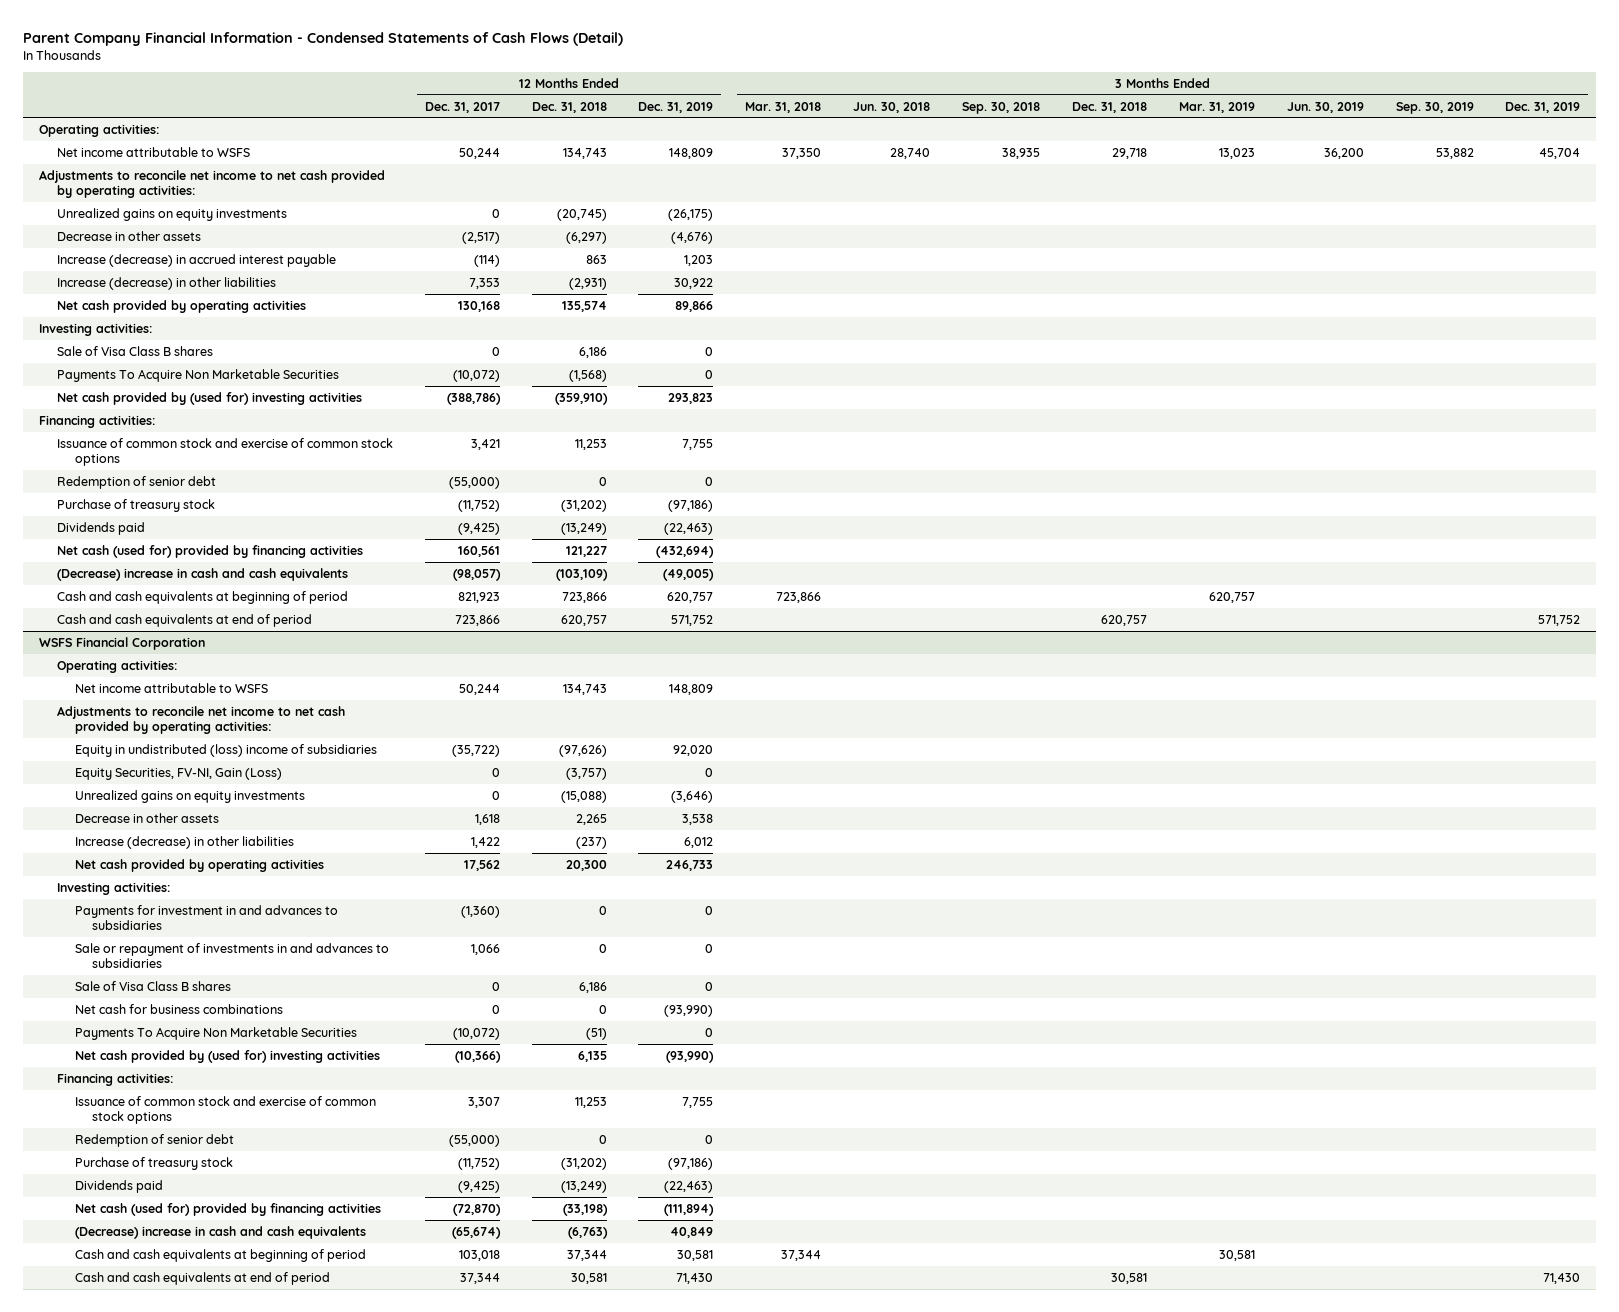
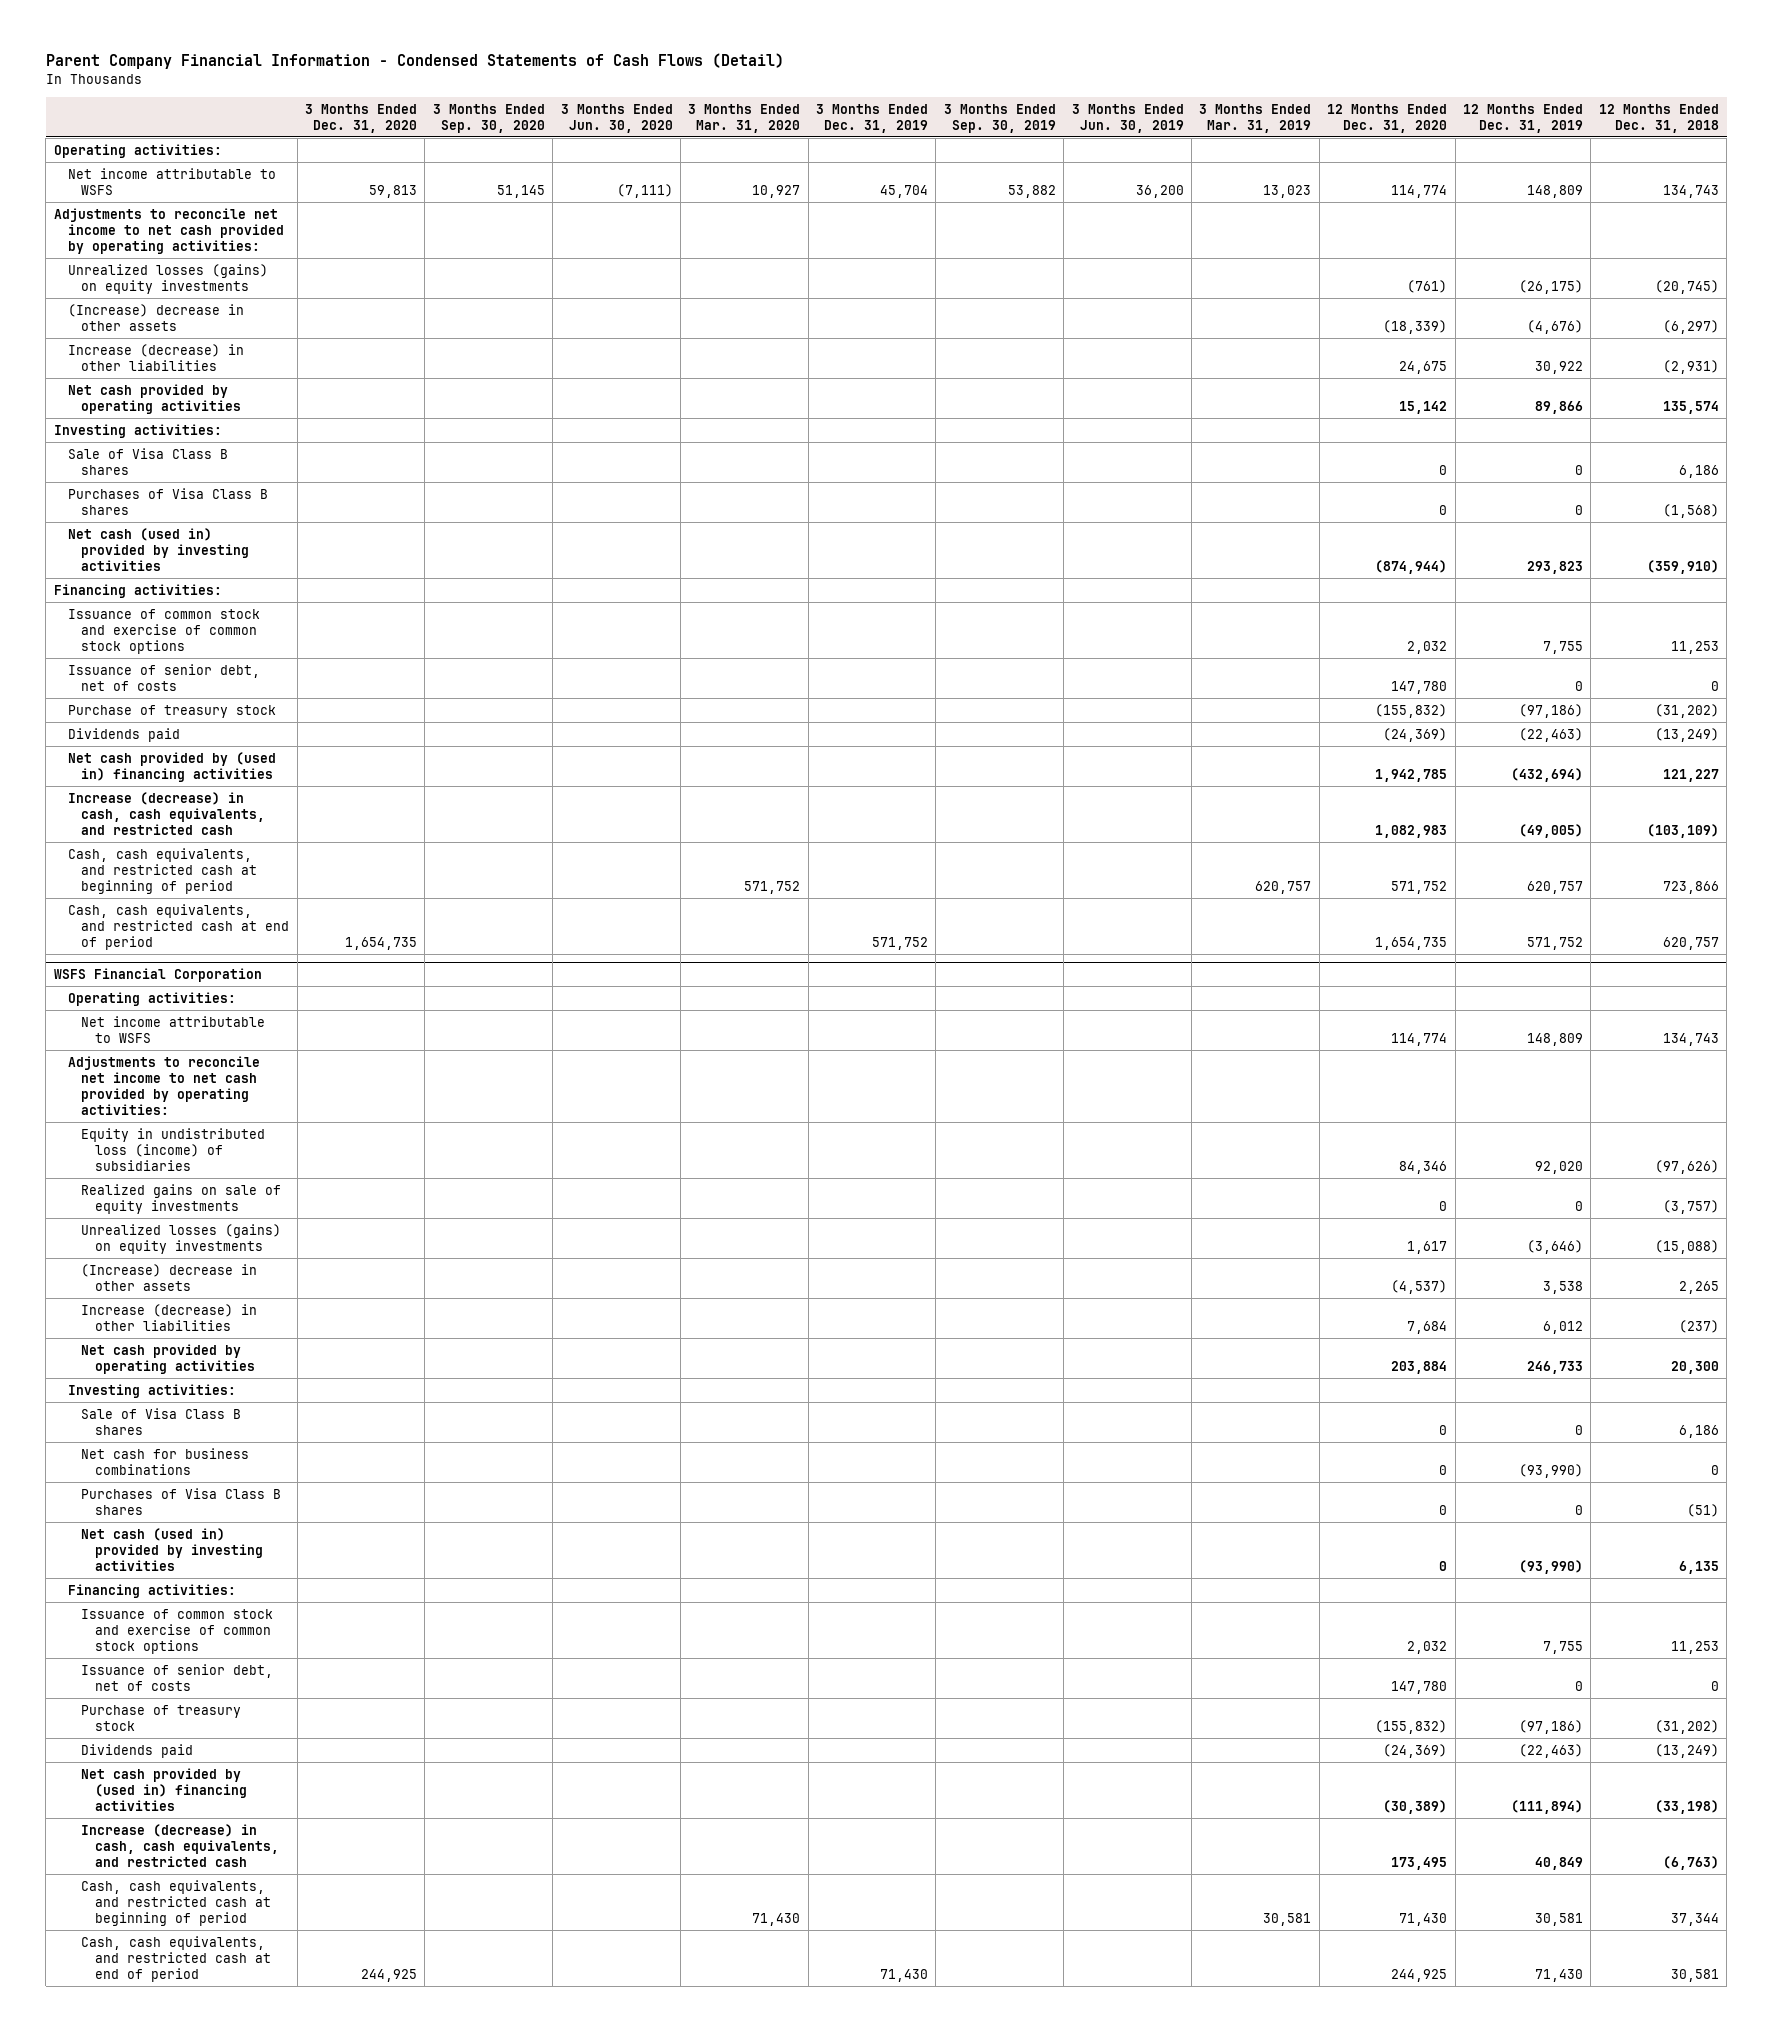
[424,101,500,113] Dec. 31, 2017 -> none
[745,101,822,113] Mar. 31, 2018 -> none
[853,101,931,113] Jun. 30, 2018 -> none
[962,101,1041,114] Sep. 30, 2018 -> none
[1071,101,1147,113] Dec. 31, 2018 -> none
none -> [305,103,418,133] 3 Months Ended Dec. 31, 2020
none -> [432,103,545,133] 3 Months Ended Sep. 30, 2020
none -> [560,103,673,133] 3 Months Ended Jun. 30, 2020
none -> [688,103,801,133] 3 Months Ended Mar. 31, 2020
none -> [1327,103,1448,133] 12 Months Ended Dec. 31, 2020
[56,253,336,267] Increase (decrease) in accrued interest payable -> none
[56,207,287,221] Unrealized gains on equity investments -> [67,263,268,294] Unrealized losses (gains) on equity investments
[56,230,201,241] Decrease in other assets -> [67,303,244,331] (Increase) decrease in other assets
[56,368,339,382] Payments To Acquire Non Marketable Securities -> [67,487,268,515] Purchases of Visa Class B shares
[56,391,362,405] Net cash provided by (used for) investing activities -> [67,527,250,571] Net cash (used in) provided by investing activities
[56,475,216,489] Redemption of senior debt -> none
none -> [67,663,260,691] Issuance of senior debt, net of costs
[56,544,363,558] Net cash (used for) provided by financing activities -> [67,751,276,782] Net cash provided by (used in) financing activities
[56,567,348,581] (Decrease) increase in cash and cash equivalents -> [67,791,266,835] Increase (decrease) in cash, cash equivalents, and restricted cash
[56,590,348,604] Cash and cash equivalents at beginning of period -> [67,847,258,894] Cash, cash equivalents, and restricted cash at beginning of period
[56,613,312,627] Cash and cash equivalents at end of period -> [67,903,290,950] Cash, cash equivalents, and restricted cash at end of period
[74,743,377,757] Equity in undistributed (loss) income of subsidiaries -> [81,1127,266,1171] Equity in undistributed loss (income) of subsidiaries
[74,767,282,780] Equity Securities, FV-NI, Gain (Loss) -> [81,1183,282,1214] Realized gains on sale of equity investments
[74,789,305,803] Unrealized gains on equity investments -> [81,1223,282,1254] Unrealized losses (gains) on equity investments
[74,812,219,823] Decrease in other assets -> [81,1263,258,1291] (Increase) decrease in other assets
[74,904,338,931] Payments for investment in and advances to subsidiaries -> none
[74,942,389,969] Sale or repayment of investments in and advances to subsidiaries -> none
[74,1026,357,1040] Payments To Acquire Non Marketable Securities -> none
none -> [81,1487,282,1515] Purchases of Visa Class B shares
[74,1049,380,1063] Net cash provided by (used for) investing activities -> [81,1527,264,1571] Net cash (used in) provided by investing activities
[74,1133,234,1147] Redemption of senior debt -> none
none -> [81,1663,274,1691] Issuance of senior debt, net of costs
[74,1202,381,1216] Net cash (used for) provided by financing activities -> [81,1767,248,1811] Net cash provided by (used in) financing activities
[74,1225,366,1239] (Decrease) increase in cash and cash equivalents -> [81,1823,280,1867] Increase (decrease) in cash, cash equivalents, and restricted cash
[74,1248,366,1262] Cash and cash equivalents at beginning of period -> [81,1879,272,1926] Cash, cash equivalents, and restricted cash at beginning of period
[74,1271,330,1285] Cash and cash equivalents at end of period -> [81,1935,272,1982] Cash, cash equivalents, and restricted cash at end of period

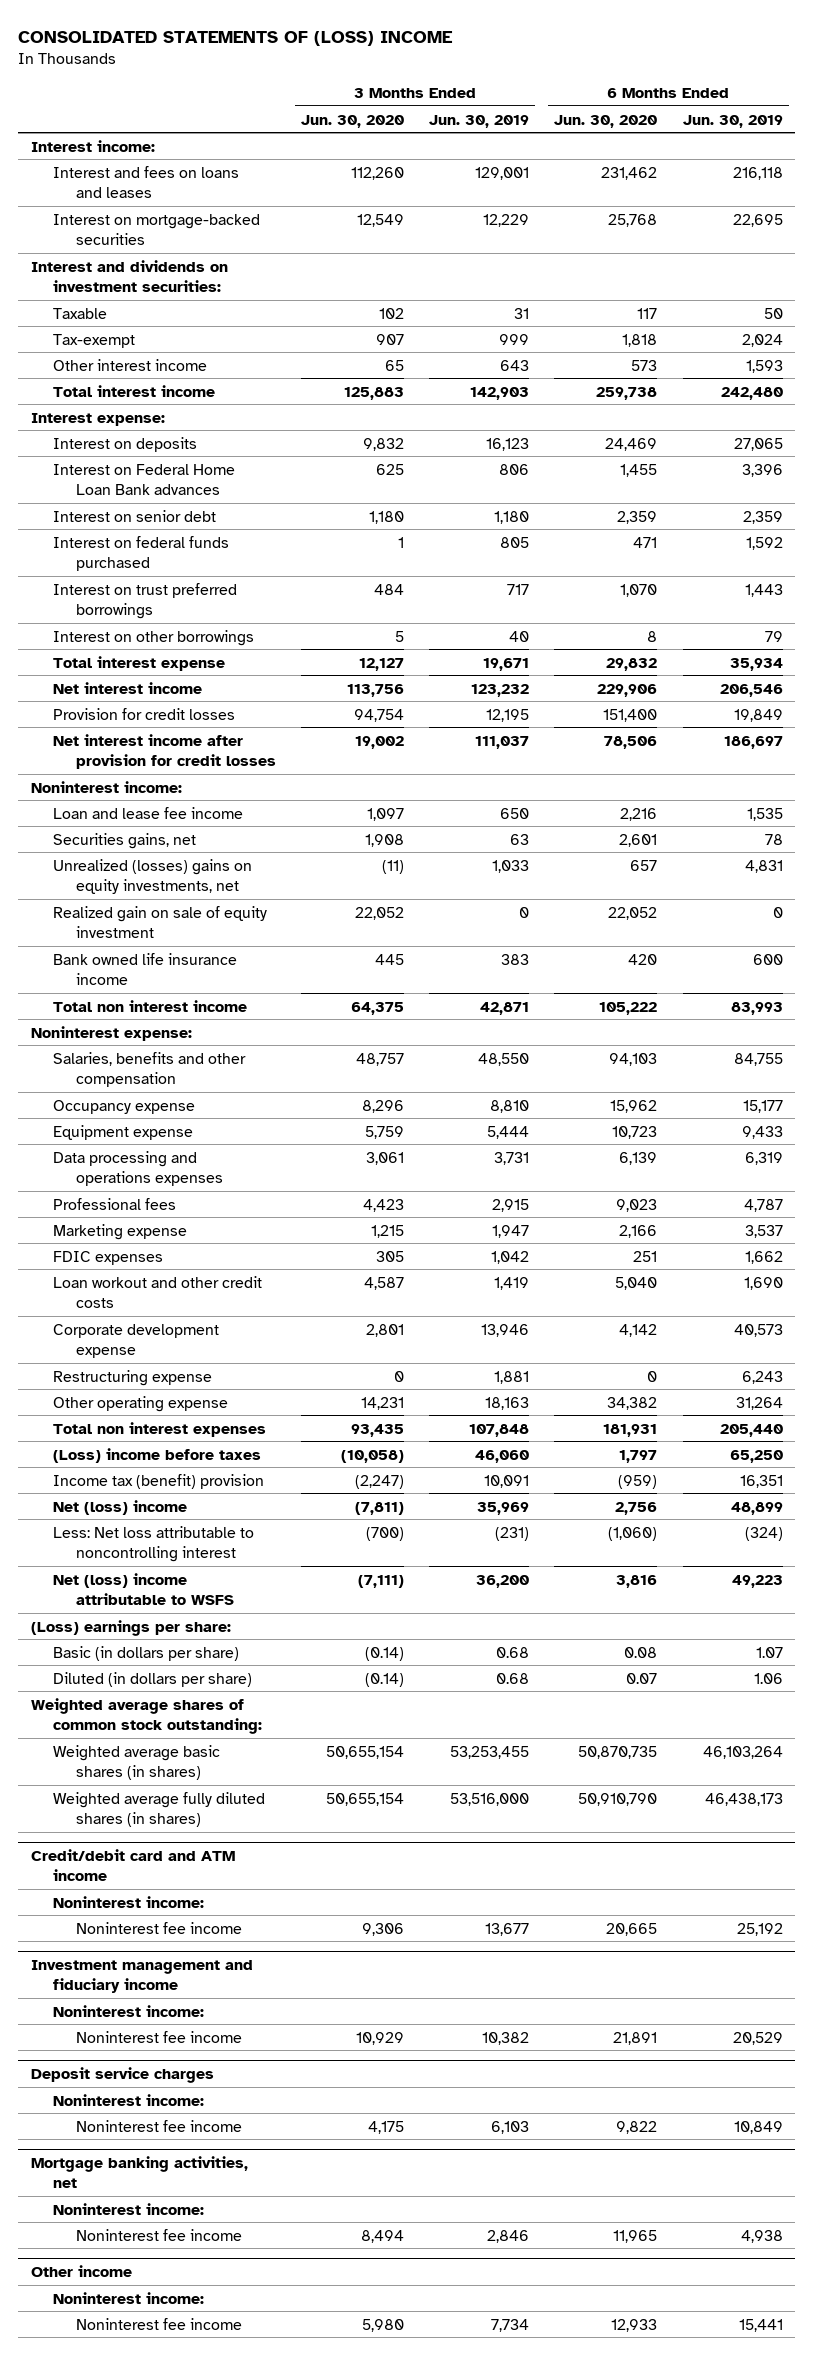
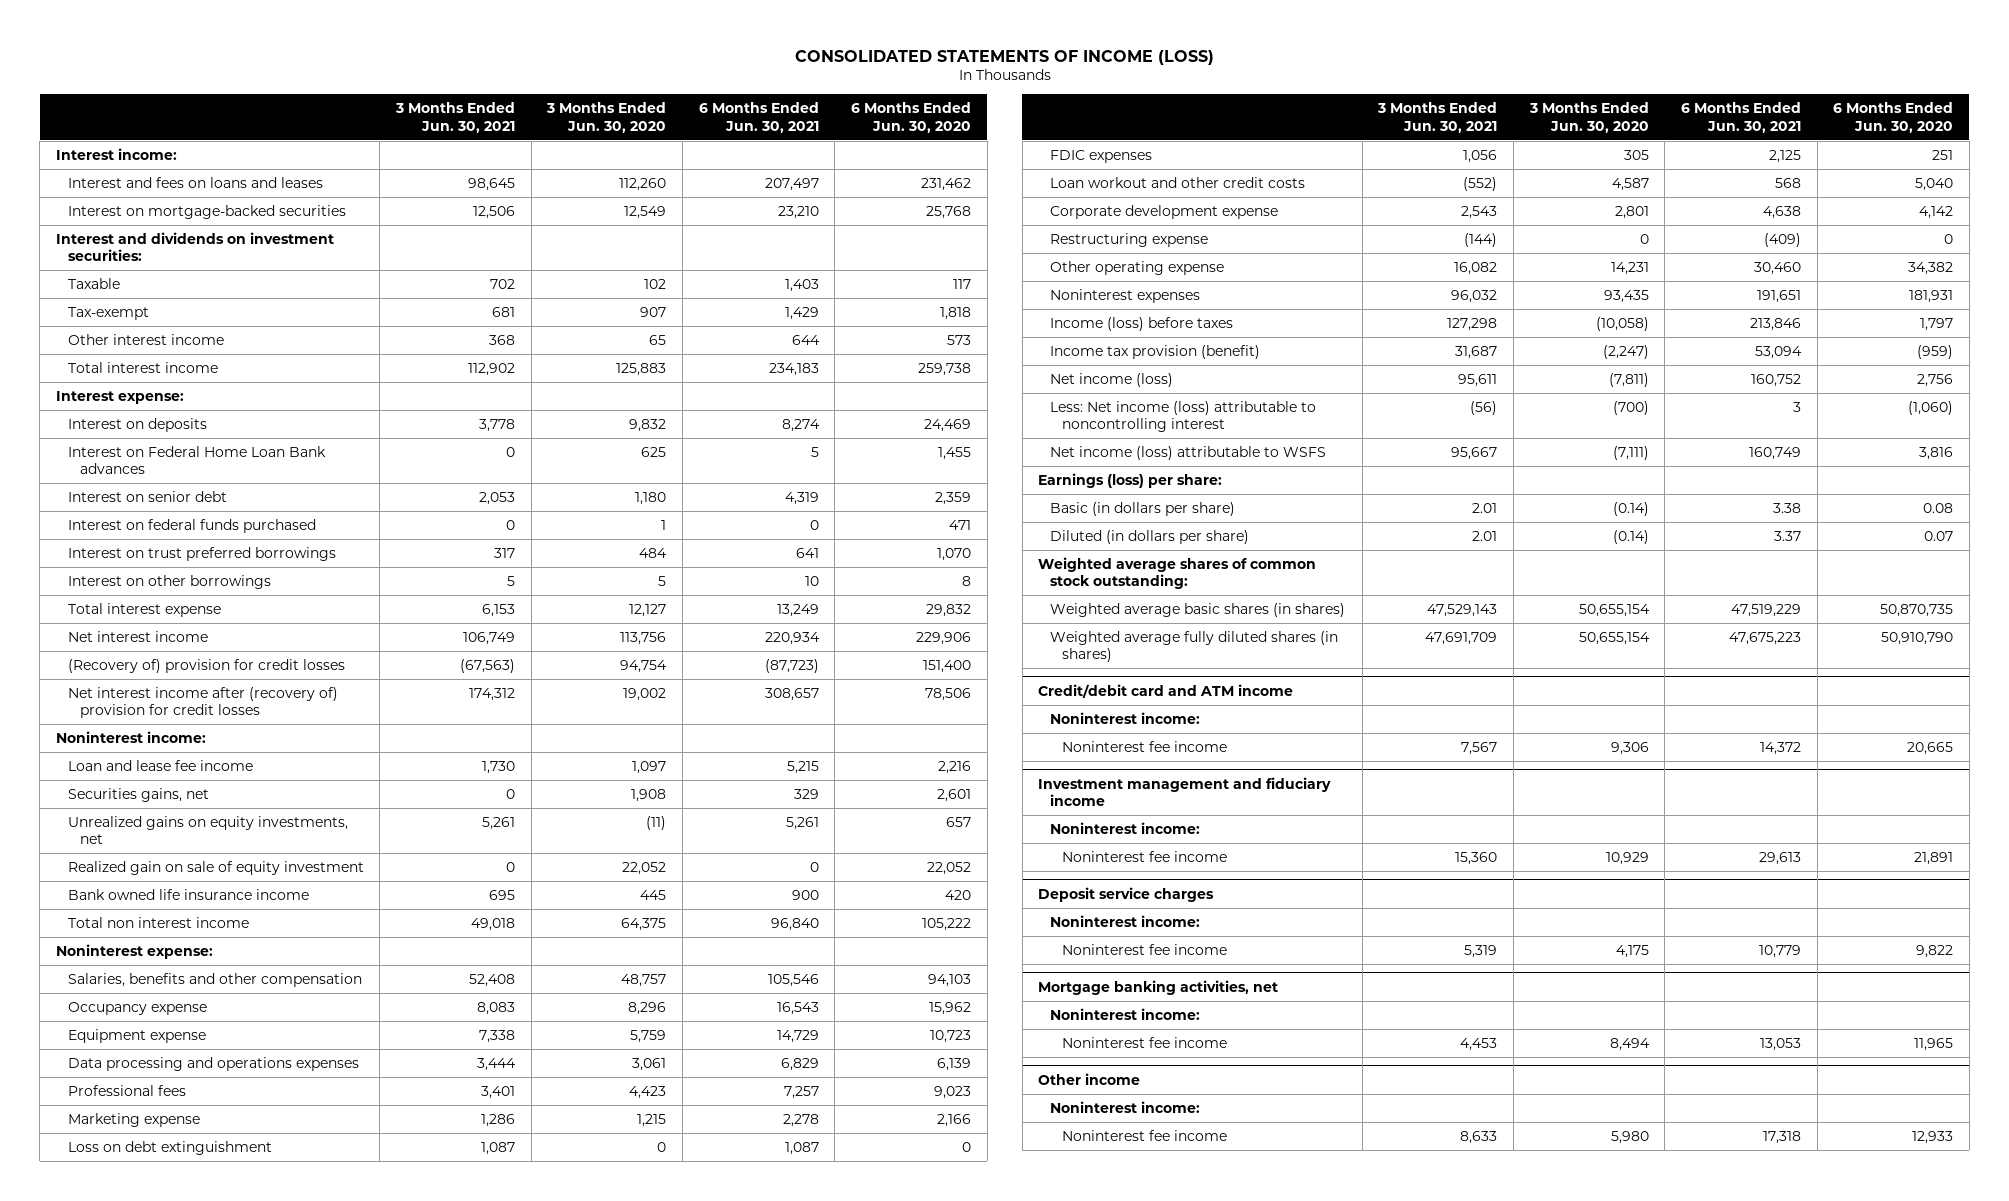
[18,30,454,46] CONSOLIDATED STATEMENTS OF (LOSS) INCOME -> [794,49,1214,65] CONSOLIDATED STATEMENTS OF INCOME (LOSS)
[429,114,530,128] Jun. 30, 2019 -> none
[682,114,783,128] Jun. 30, 2019 -> none
none -> [395,102,516,133] 3 Months Ended Jun. 30, 2021
none -> [698,102,819,133] 6 Months Ended Jun. 30, 2021
[53,707,236,720] Provision for credit losses -> [67,658,345,673] (Recovery of) provision for credit losses
[53,733,276,769] Net interest income after provision for credit losses -> [67,686,338,719] Net interest income after (recovery of) provision for credit losses
[53,858,253,894] Unrealized (losses) gains on equity investments, net -> [67,815,348,845] Unrealized gains on equity investments, net
none -> [67,1140,272,1155] Loss on debt extinguishment
[53,1421,267,1437] Total non interest expenses -> [1049,288,1200,303] Noninterest expenses
[53,1447,262,1463] (Loss) income before taxes -> [1049,316,1233,331] Income (loss) before taxes
[53,1473,265,1489] Income tax (benefit) provision -> [1049,344,1260,359] Income tax provision (benefit)
[53,1499,188,1515] Net (loss) income -> [1049,372,1173,387] Net income (loss)
[53,1525,255,1562] Less: Net loss attributable to noncontrolling interest -> [1049,400,1316,433] Less: Net income (loss) attributable to noncontrolling interest
[53,1572,234,1605] Net (loss) income attributable to WSFS -> [1049,445,1326,460] Net income (loss) attributable to WSFS
[30,1619,231,1636] (Loss) earnings per share: -> [1038,472,1223,488] Earnings (loss) per share:

